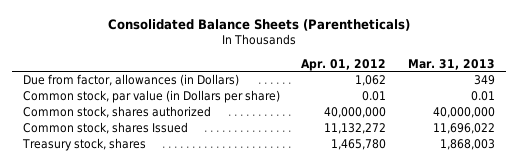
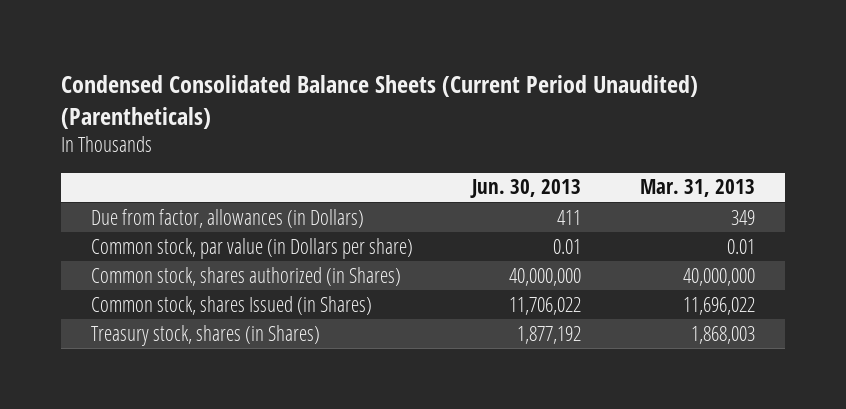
[107,19,410,32] Consolidated Balance Sheets (Parentheticals) -> [61,74,699,129] Condensed Consolidated Balance Sheets (Current Period Unaudited) (Parentheticals)
[301,58,387,71] Apr. 01, 2012 -> none
none -> [470,179,582,199] Jun. 30, 2013
[22,105,211,118] Common stock, shares authorized -> [90,266,401,286] Common stock, shares authorized (in Shares)
[22,121,188,134] Common stock, shares Issued -> [90,295,372,315] Common stock, shares Issued (in Shares)
[21,137,146,151] Treasury stock, shares -> [90,324,320,346] Treasury stock, shares (in Shares)

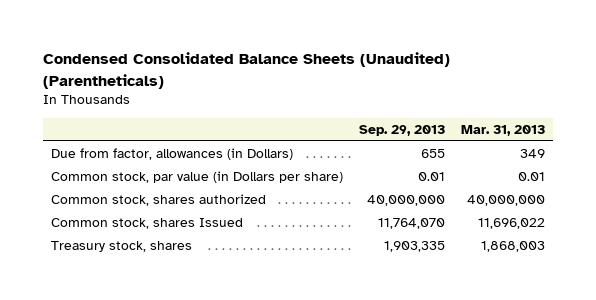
[61,74,699,129] Condensed Consolidated Balance Sheets (Current Period Unaudited) (Parentheticals) -> [42,52,450,89] Condensed Consolidated Balance Sheets (Unaudited) (Parentheticals)
[470,179,582,199] Jun. 30, 2013 -> none
none -> [358,124,445,136] Sep. 29, 2013
[90,266,401,286] Common stock, shares authorized (in Shares) -> [50,194,266,207] Common stock, shares authorized
[90,295,372,315] Common stock, shares Issued (in Shares) -> [50,218,243,230] Common stock, shares Issued
[90,324,320,346] Treasury stock, shares (in Shares) -> [50,241,192,253] Treasury stock, shares

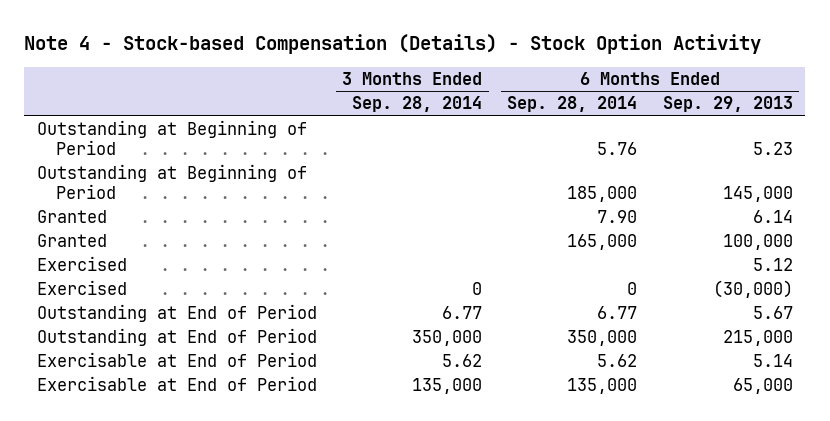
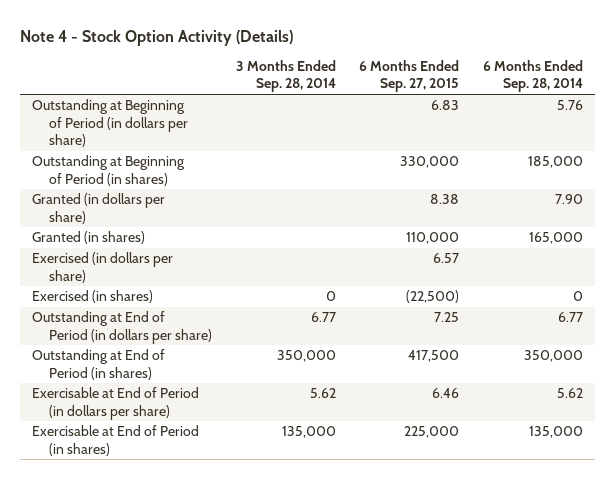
[24,34,762,55] Note 4 - Stock-based Compensation (Details) - Stock Option Activity -> [20,29,294,46] Note 4 - Stock Option Activity (Details)
[662,96,793,113] Sep. 29, 2013 -> none
none -> [359,60,460,93] 6 Months Ended Sep. 27, 2015
[37,120,308,155] Outstanding at Beginning of Period -> [32,99,189,147] Outstanding at Beginning of Period (in dollars per share)
[37,164,308,199] Outstanding at Beginning of Period -> [32,155,186,186] Outstanding at Beginning of Period (in shares)
[37,210,108,224] Granted -> [32,193,166,224] Granted (in dollars per share)
[37,234,108,248] Granted -> [32,231,146,245] Granted (in shares)
[37,256,128,272] Exercised -> [32,252,174,283] Exercised (in dollars per share)
[37,280,128,296] Exercised -> [32,290,154,304] Exercised (in shares)
[37,304,318,323] Outstanding at End of Period -> [32,311,213,344] Outstanding at End of Period (in dollars per share)
[37,328,318,347] Outstanding at End of Period -> [32,349,166,380] Outstanding at End of Period (in shares)
[37,352,318,368] Exercisable at End of Period -> [32,387,200,420] Exercisable at End of Period (in dollars per share)
[37,376,318,392] Exercisable at End of Period -> [32,425,200,456] Exercisable at End of Period (in shares)

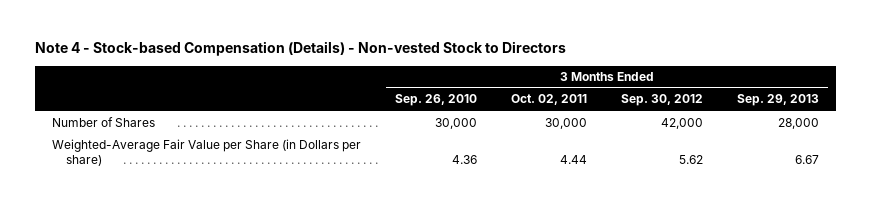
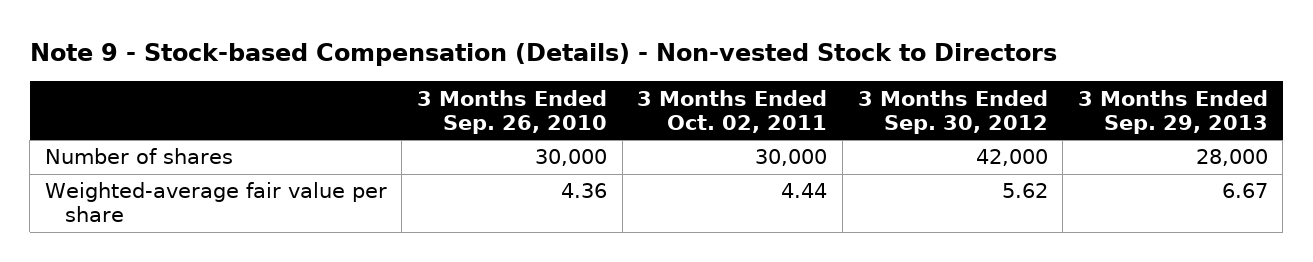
[34,41,566,57] Note 4 - Stock-based Compensation (Details) - Non-vested Stock to Directors -> [29,43,1057,67] Note 9 - Stock-based Compensation (Details) - Non-vested Stock to Directors
[51,116,155,127] Number of Shares -> [44,148,233,165] Number of shares
[51,138,361,166] Weighted-Average Fair Value per Share (in Dollars per share) -> [44,182,387,223] Weighted-average fair value per share

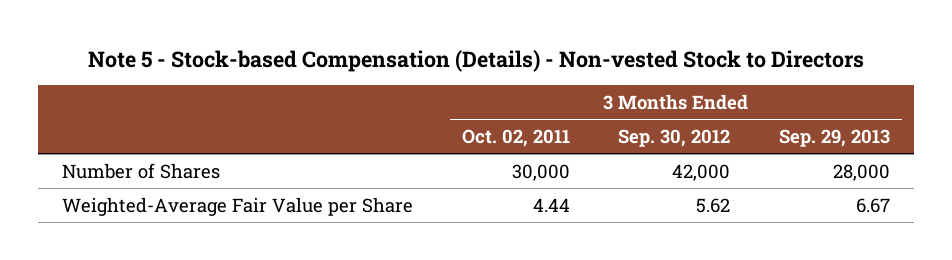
[29,43,1057,67] Note 9 - Stock-based Compensation (Details) - Non-vested Stock to Directors -> [88,49,865,72] Note 5 - Stock-based Compensation (Details) - Non-vested Stock to Directors
[417,89,608,134] 3 Months Ended Sep. 26, 2010 -> none
[44,148,233,165] Number of shares -> [62,162,221,179] Number of Shares
[44,182,387,223] Weighted-average fair value per share -> [62,196,414,216] Weighted-Average Fair Value per Share

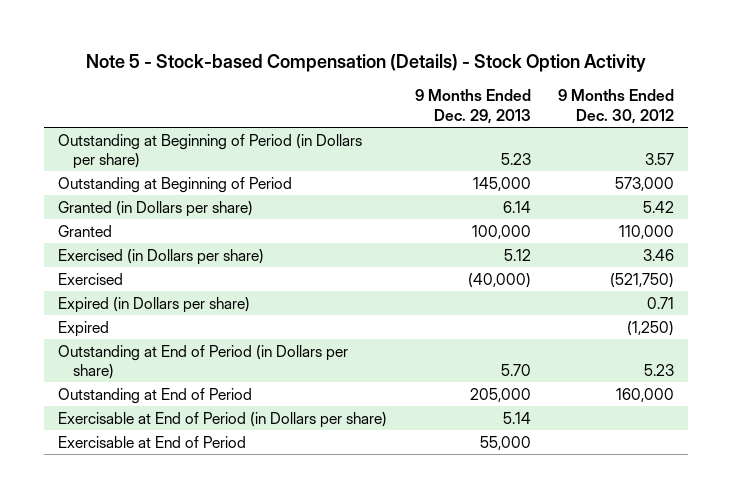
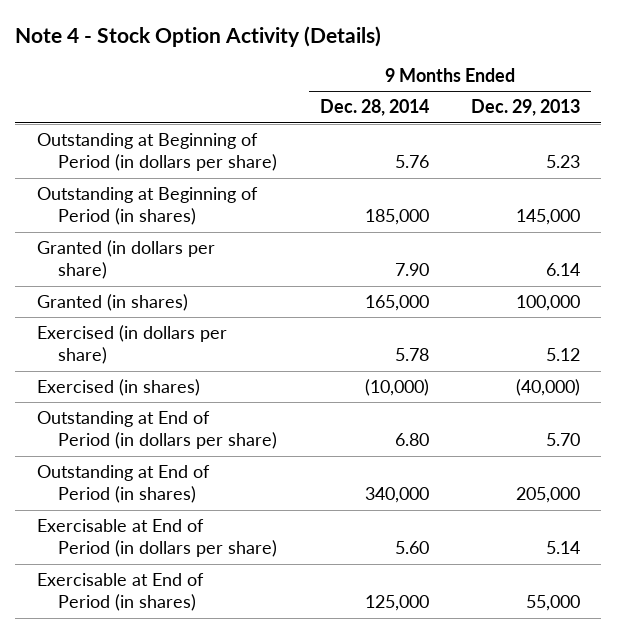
[86,54,647,73] Note 5 - Stock-based Compensation (Details) - Stock Option Activity -> [15,25,382,47] Note 4 - Stock Option Activity (Details)
[558,89,675,124] 9 Months Ended Dec. 30, 2012 -> none
none -> [319,99,429,117] Dec. 28, 2014
[58,296,251,313] Expired (in Dollars per share) -> none
[58,320,110,337] Expired -> none
[58,133,363,169] Outstanding at Beginning of Period (in Dollars per share) -> [36,132,278,172] Outstanding at Beginning of Period (in dollars per share)
[58,176,293,193] Outstanding at Beginning of Period -> [36,186,258,226] Outstanding at Beginning of Period (in shares)
[58,200,254,217] Granted (in Dollars per share) -> [36,239,215,280] Granted (in dollars per share)
[58,224,113,237] Granted -> [36,293,188,311] Granted (in shares)
[58,248,265,265] Exercised (in Dollars per share) -> [36,324,227,365] Exercised (in dollars per share)
[58,272,124,285] Exercised -> [36,378,200,396] Exercised (in shares)
[58,344,349,379] Outstanding at End of Period (in Dollars per share) -> [36,410,278,450] Outstanding at End of Period (in dollars per share)
[58,387,253,404] Outstanding at End of Period -> [36,464,210,504] Outstanding at End of Period (in shares)
[58,411,388,428] Exercisable at End of Period (in Dollars per share) -> [36,518,278,558] Exercisable at End of Period (in dollars per share)
[58,435,247,448] Exercisable at End of Period -> [36,572,204,612] Exercisable at End of Period (in shares)

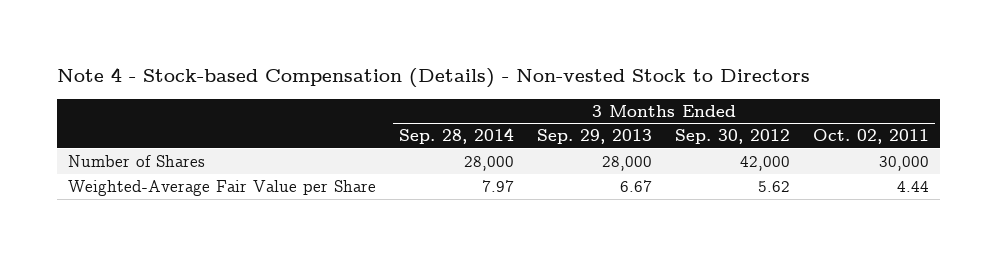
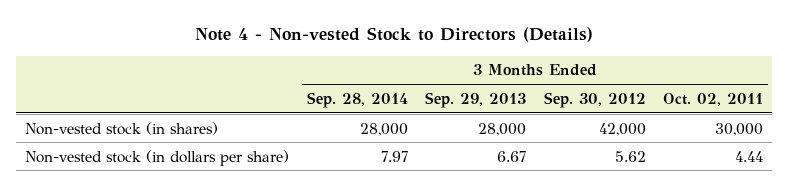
[56,67,810,89] Note 4 - Stock-based Compensation (Details) - Non-vested Stock to Directors -> [195,27,594,43] Note 4 - Non-vested Stock to Directors (Details)
[68,154,206,167] Number of Shares -> [25,121,219,135] Non-vested stock (in shares)
[68,179,377,196] Weighted-Average Fair Value per Share -> [25,149,290,166] Non-vested stock (in dollars per share)

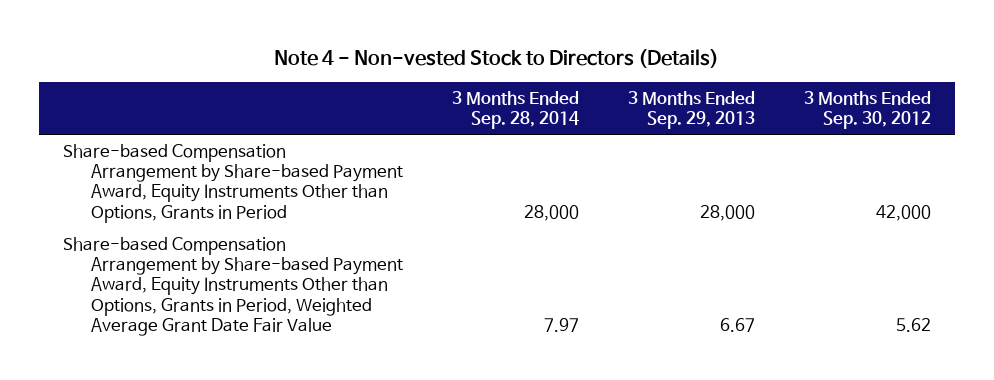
[663,92,764,106] Oct. 02, 2011 -> none
[25,121,219,135] Non-vested stock (in shares) -> [63,144,403,223] Share-based Compensation Arrangement by Share-based Payment Award, Equity Instruments Other than Options, Grants in Period
[25,149,290,166] Non-vested stock (in dollars per share) -> [63,237,403,336] Share-based Compensation Arrangement by Share-based Payment Award, Equity Instruments Other than Options, Grants in Period, Weighted Average Grant Date Fair Value

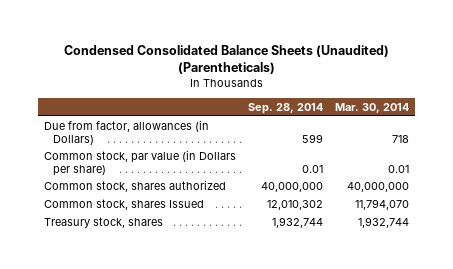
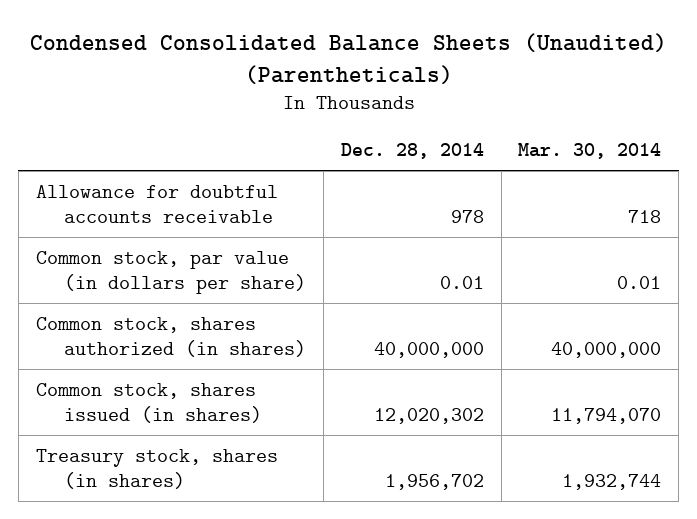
[248,103,324,115] Sep. 28, 2014 -> none
none -> [340,143,484,160] Dec. 28, 2014
[44,119,210,145] Due from factor, allowances (in Dollars) -> [35,184,278,223] Allowance for doubtful accounts receivable
[44,149,237,176] Common stock, par value (in Dollars per share) -> [35,250,307,294] Common stock, par value (in dollars per share)
[44,179,227,192] Common stock, shares authorized -> [35,316,307,357] Common stock, shares authorized (in shares)
[44,198,205,210] Common stock, shares Issued -> [35,382,263,423] Common stock, shares issued (in shares)
[44,216,164,228] Treasury stock, shares -> [35,448,278,489] Treasury stock, shares (in shares)

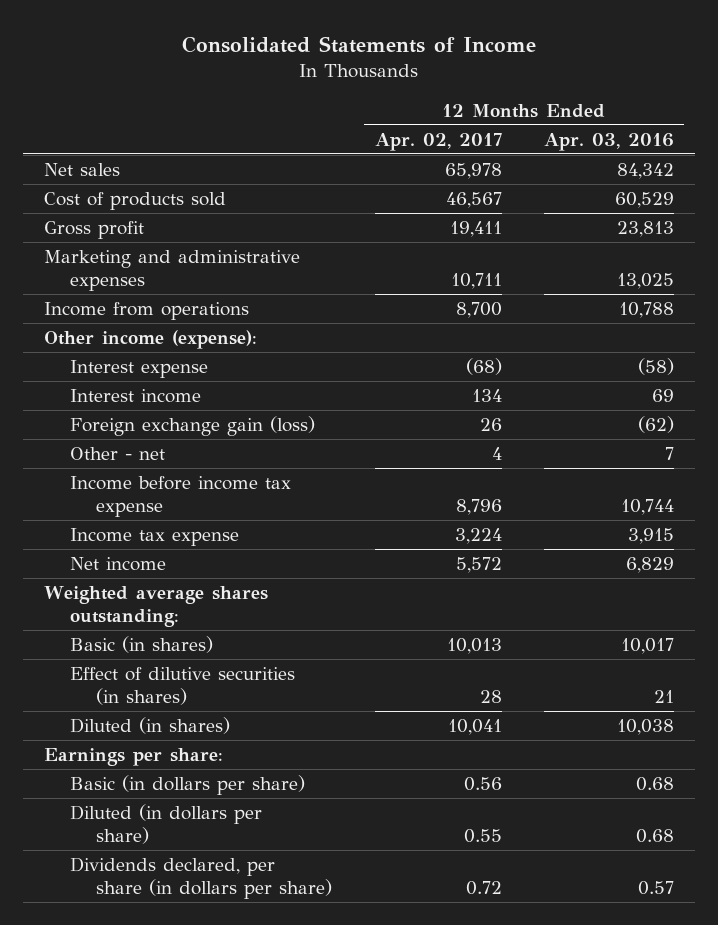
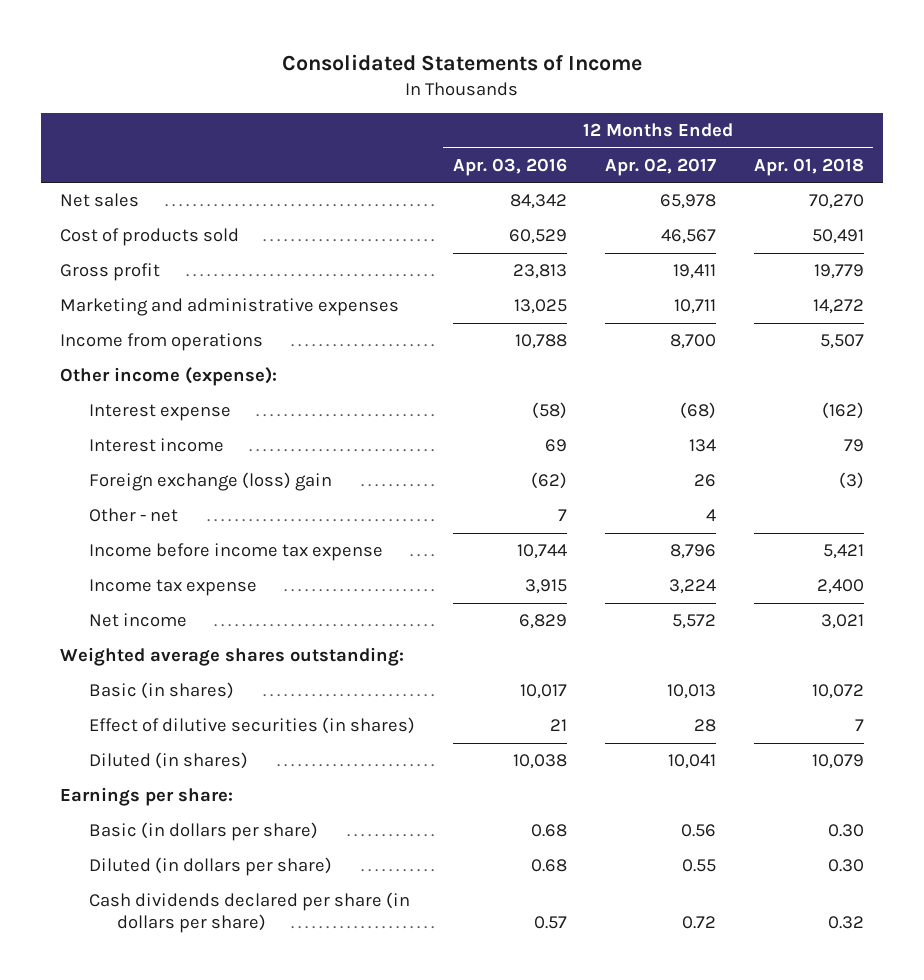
none -> [753,157,864,176] Apr. 01, 2018
[70,415,316,436] Foreign exchange gain (loss) -> [88,472,332,492] Foreign exchange (loss) gain
[70,856,333,899] Dividends declared, per share (in dollars per share) -> [88,892,410,933] Cash dividends declared per share (in dollars per share)

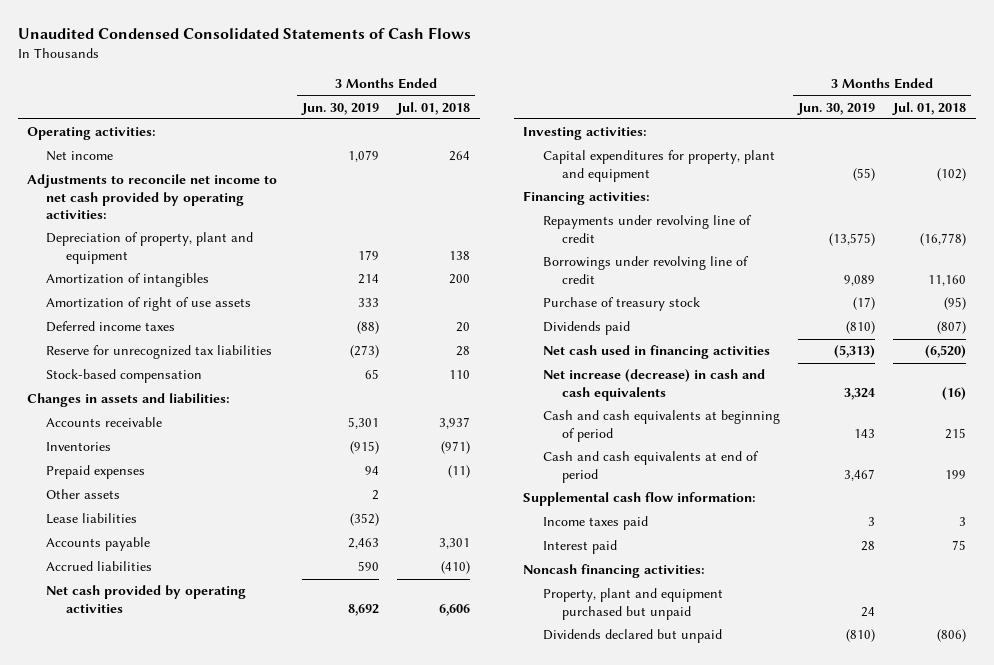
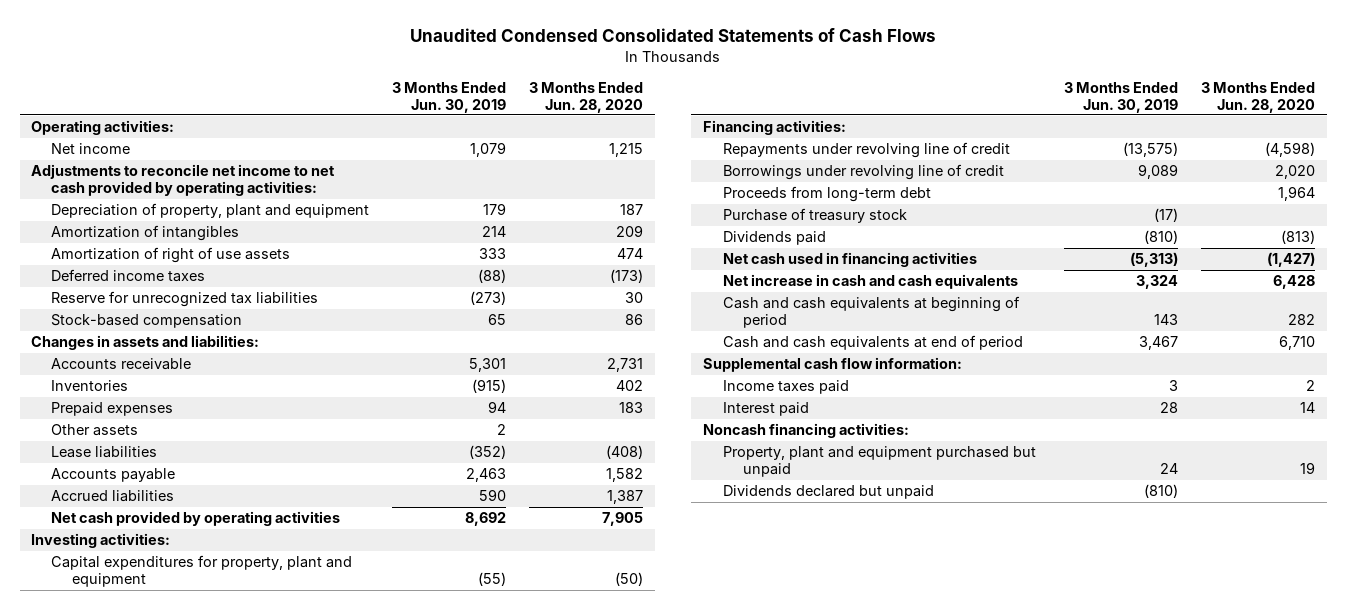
[396,101,471,115] Jul. 01, 2018 -> none
none -> [529,81,644,113] 3 Months Ended Jun. 28, 2020
none -> [723,186,932,203] Proceeds from long-term debt
[542,369,765,401] Net increase (decrease) in cash and cash equivalents -> [723,274,1019,290] Net increase in cash and cash equivalents

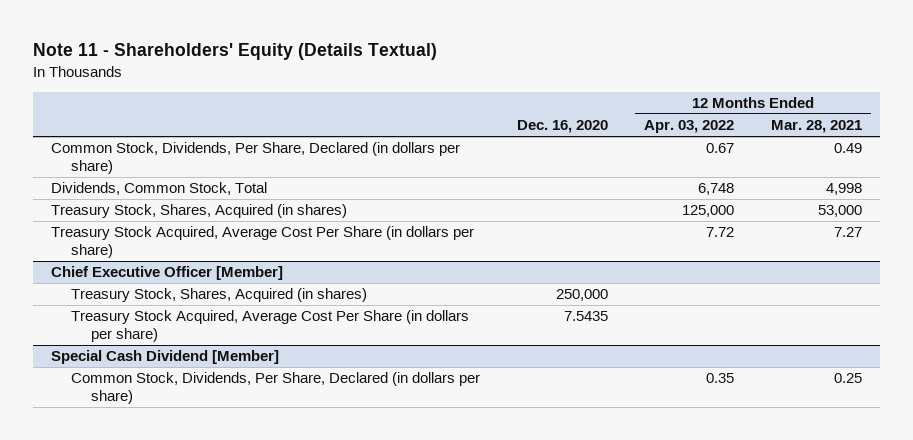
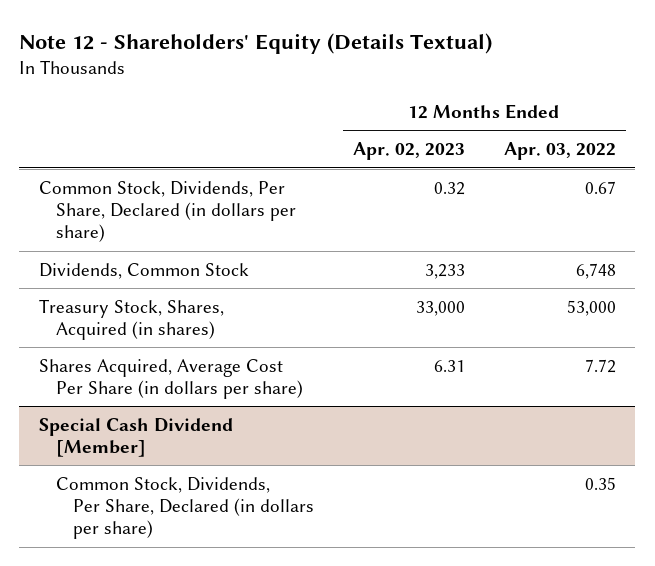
[32,43,437,61] Note 11 - Shareholders' Equity (Details Textual) -> [19,32,493,54] Note 12 - Shareholders' Equity (Details Textual)
[516,120,608,134] Dec. 16, 2020 -> none
[771,120,863,134] Mar. 28, 2021 -> none
none -> [353,142,466,161] Apr. 02, 2023
[51,266,284,281] Chief Executive Officer [Member] -> none
[71,288,368,303] Treasury Stock, Shares, Acquired (in shares) -> none
[71,310,470,342] Treasury Stock Acquired, Average Cost Per Share (in dollars per share) -> none
[51,182,268,196] Dividends, Common Stock, Total -> [38,262,249,279] Dividends, Common Stock
[682,205,735,218] 125,000 -> [566,299,616,316] 53,000
[51,226,475,258] Treasury Stock Acquired, Average Cost Per Share (in dollars per share) -> [38,358,304,400] Shares Acquired, Average Cost Per Share (in dollars per share)

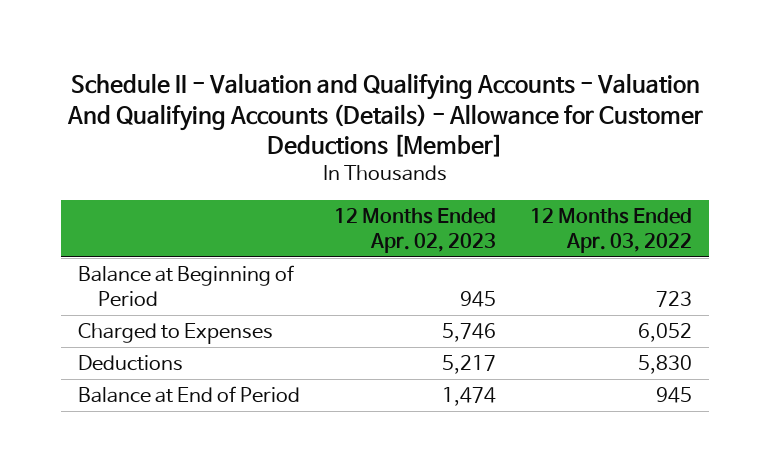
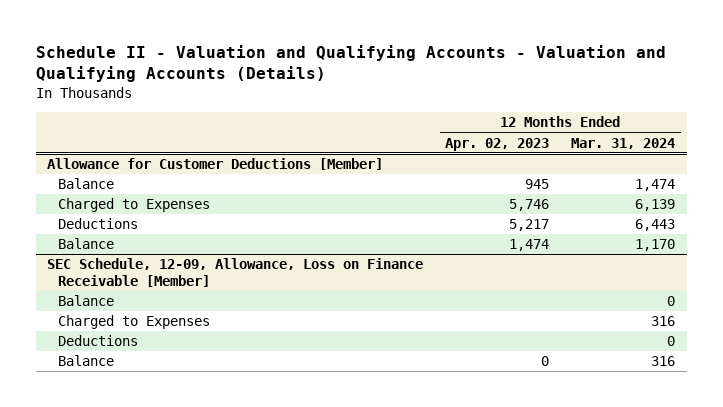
[67,72,704,158] Schedule II - Valuation and Qualifying Accounts - Valuation And Qualifying Accounts (Details) - Allowance for Customer Deductions [Member] -> [36,44,667,83] Schedule II - Valuation and Qualifying Accounts - Valuation and Qualifying Accounts (Details)
[530,208,693,253] 12 Months Ended Apr. 03, 2022 -> none
none -> [571,137,676,149] Mar. 31, 2024
none -> [47,158,384,171] Allowance for Customer Deductions [Member]
[78,265,295,307] Balance at Beginning of Period -> [57,178,114,190] Balance
[78,386,301,404] Balance at End of Period -> [57,238,114,250] Balance
none -> [47,258,424,287] SEC Schedule, 12-09, Allowance, Loss on Finance Receivable [Member]
none -> [57,295,114,307] Balance
none -> [57,315,210,330] Charged to Expenses
none -> [57,335,138,347] Deductions
none -> [57,355,114,367] Balance

